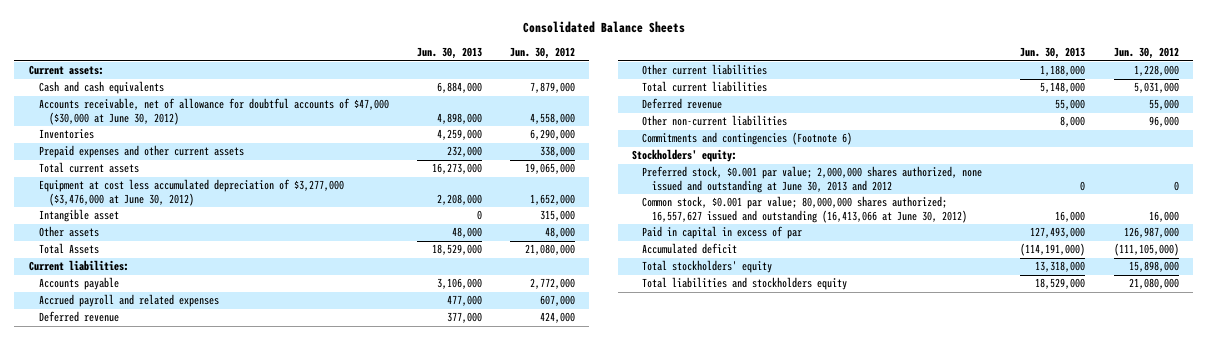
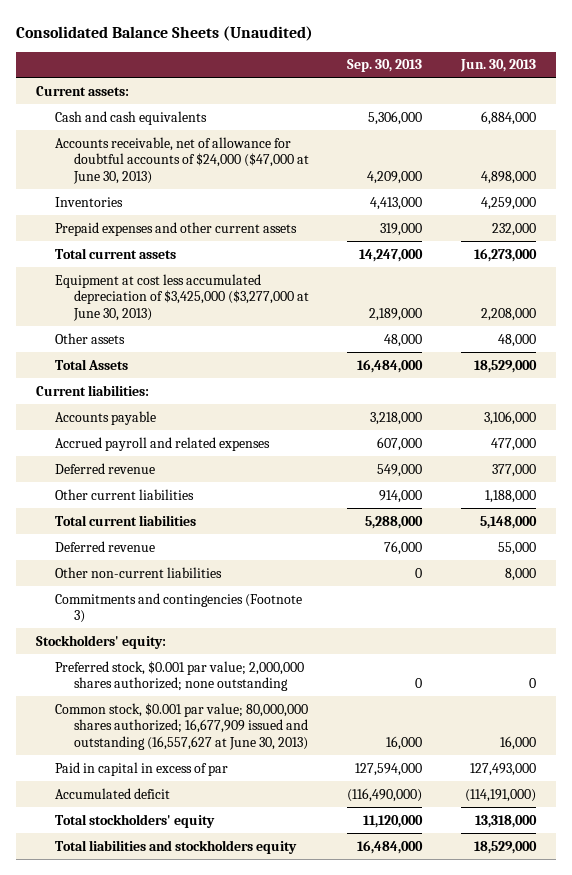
[522,21,685,34] Consolidated Balance Sheets -> [16,25,314,41] Consolidated Balance Sheets (Unaudited)
[510,47,576,60] Jun. 30, 2012 -> none
none -> [347,59,423,73] Sep. 30, 2013
[38,98,389,126] Accounts receivable, net of allowance for doubtful accounts of $47,000 ($30,000 at June 30, 2012) -> [54,136,309,185] Accounts receivable, net of allowance for doubtful accounts of $24,000 ($47,000 at June 30, 2013)
[38,209,119,223] Intangible asset -> none
[38,179,344,207] Equipment at cost less accumulated depreciation of $3,277,000 ($3,476,000 at June 30, 2012) -> [54,273,309,322] Equipment at cost less accumulated depreciation of $3,425,000 ($3,277,000 at June 30, 2013)
[642,132,853,146] Commitments and contingencies (Footnote 6) -> [54,592,302,624] Commitments and contingencies (Footnote 3)
[642,166,983,194] Preferred stock, $0.001 par value; 2,000,000 shares authorized, none issued and outstanding at June 30, 2013 and 2012 -> [54,660,304,692] Preferred stock, $0.001 par value; 2,000,000 shares authorized; none outstanding
[642,196,968,224] Common stock, $0.001 par value; 80,000,000 shares authorized; 16,557,627 issued and outstanding (16,413,066 at June 30, 2012) -> [54,702,308,751] Common stock, $0.001 par value; 80,000,000 shares authorized; 16,677,909 issued and outstanding (16,557,627 at June 30, 2013)

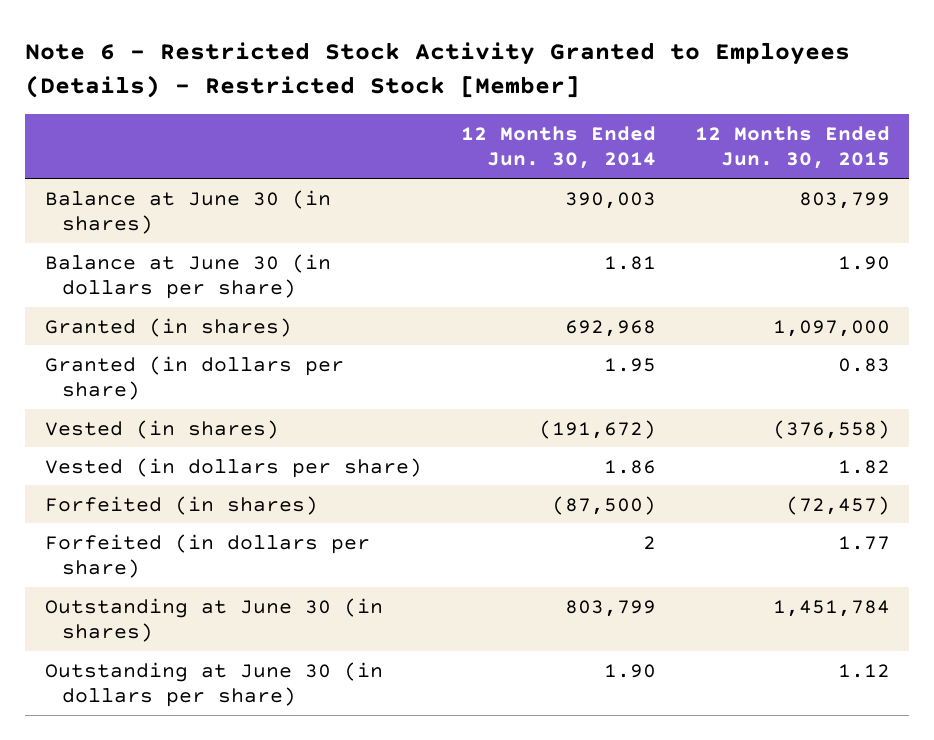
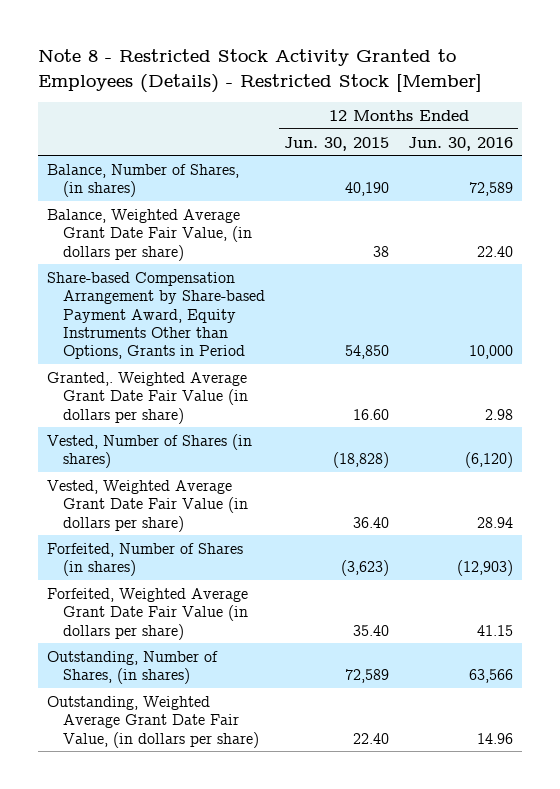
[25,42,851,98] Note 6 - Restricted Stock Activity Granted to Employees (Details) - Restricted Stock [Member] -> [37,49,482,93] Note 8 - Restricted Stock Activity Granted to Employees (Details) - Restricted Stock [Member]
[460,125,656,170] 12 Months Ended Jun. 30, 2014 -> none
none -> [408,136,514,151] Jun. 30, 2016
[44,317,292,337] Granted (in shares) -> none
[44,189,331,235] Balance at June 30 (in shares) -> [47,163,240,198] Balance, Number of Shares, (in shares)
[798,191,890,209] 803,799 -> [345,182,390,197] 40,190
[44,253,331,300] Balance at June 30 (in dollars per share) -> [47,208,253,261] Balance, Weighted Average Grant Date Fair Value, (in dollars per share)
[837,255,890,270] 1.90 -> [373,245,390,257] 38
none -> [47,271,266,360] Share-based Compensation Arrangement by Share-based Payment Award, Equity Instruments Other than Options, Grants in Period
[44,355,344,401] Granted (in dollars per share) -> [47,371,249,424] Granted,. Weighted Average Grant Date Fair Value (in dollars per share)
[837,357,890,372] 0.83 -> [353,408,390,420] 16.60
[44,419,279,439] Vested (in shares) -> [47,433,253,469] Vested, Number of Shares (in shares)
[772,419,890,439] (376,558) -> [333,452,390,469] (18,828)
[44,457,422,478] Vested (in dollars per share) -> [47,479,249,532] Vested, Weighted Average Grant Date Fair Value (in dollars per share)
[837,459,890,474] 1.82 -> [353,516,390,528] 36.40
[44,495,318,515] Forfeited (in shares) -> [47,542,244,577] Forfeited, Number of Shares (in shares)
[785,495,890,515] (72,457) -> [341,560,390,577] (3,623)
[44,533,370,579] Forfeited (in dollars per share) -> [47,587,249,640] Forfeited, Weighted Average Grant Date Fair Value (in dollars per share)
[837,535,890,550] 1.77 -> [353,624,390,636] 35.40
[44,597,383,643] Outstanding at June 30 (in shares) -> [47,650,219,685] Outstanding, Number of Shares, (in shares)
[772,599,890,617] 1,451,784 -> [345,669,390,684] 72,589
[44,661,383,708] Outstanding at June 30 (in dollars per share) -> [47,695,260,748] Outstanding, Weighted Average Grant Date Fair Value, (in dollars per share)
[837,663,890,678] 1.12 -> [353,732,390,744] 22.40

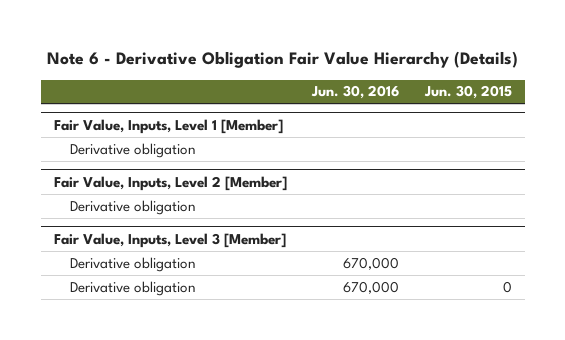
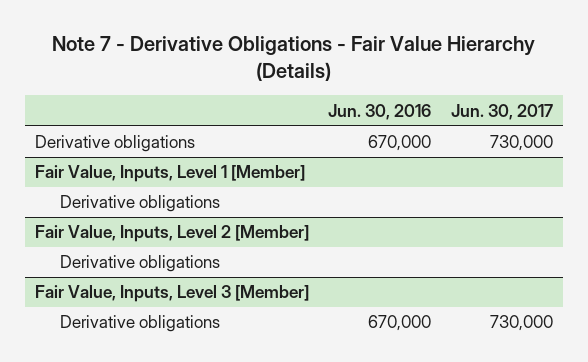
[46,51,518,69] Note 6 - Derivative Obligation Fair Value Hierarchy (Details) -> [51,36,535,82] Note 7 - Derivative Obligations - Fair Value Hierarchy (Details)
[423,85,512,100] Jun. 30, 2015 -> none
none -> [451,103,554,120] Jun. 30, 2017
none -> [34,135,195,153] Derivative obligations
[69,142,196,158] Derivative obligation -> [59,195,220,213] Derivative obligations
[69,199,196,215] Derivative obligation -> [59,255,220,273] Derivative obligations
[69,280,196,296] Derivative obligation -> none
[69,256,196,272] Derivative obligation -> [59,315,220,333] Derivative obligations

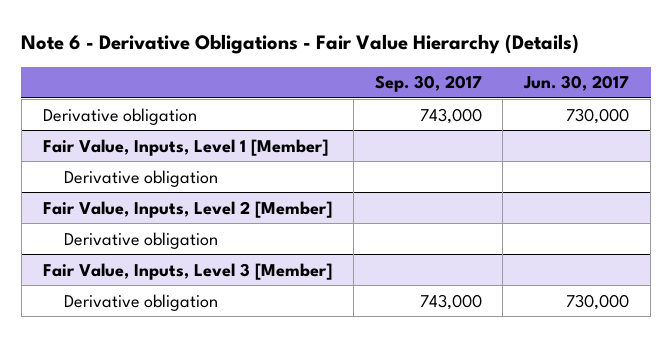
[51,36,535,82] Note 7 - Derivative Obligations - Fair Value Hierarchy (Details) -> [21,33,580,54] Note 6 - Derivative Obligations - Fair Value Hierarchy (Details)
[328,103,432,120] Jun. 30, 2016 -> none
none -> [374,75,482,93] Sep. 30, 2017
[34,135,195,153] Derivative obligations -> [42,107,197,125] Derivative obligation
[59,195,220,213] Derivative obligations -> [63,169,218,187] Derivative obligation
[59,255,220,273] Derivative obligations -> [63,231,218,249] Derivative obligation
[59,315,220,333] Derivative obligations -> [63,293,218,311] Derivative obligation

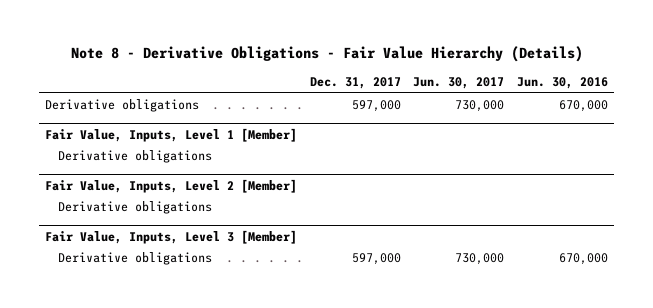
[21,33,580,54] Note 6 - Derivative Obligations - Fair Value Hierarchy (Details) -> [70,46,583,63] Note 8 - Derivative Obligations - Fair Value Hierarchy (Details)
[374,75,482,93] Sep. 30, 2017 -> none
none -> [309,77,401,90] Dec. 31, 2017
none -> [516,77,608,90] Jun. 30, 2016
[42,107,197,125] Derivative obligation -> [45,99,200,113] Derivative obligations
[63,169,218,187] Derivative obligation -> [57,150,212,164] Derivative obligations
[63,231,218,249] Derivative obligation -> [57,201,212,215] Derivative obligations
[63,293,218,311] Derivative obligation -> [57,252,212,266] Derivative obligations

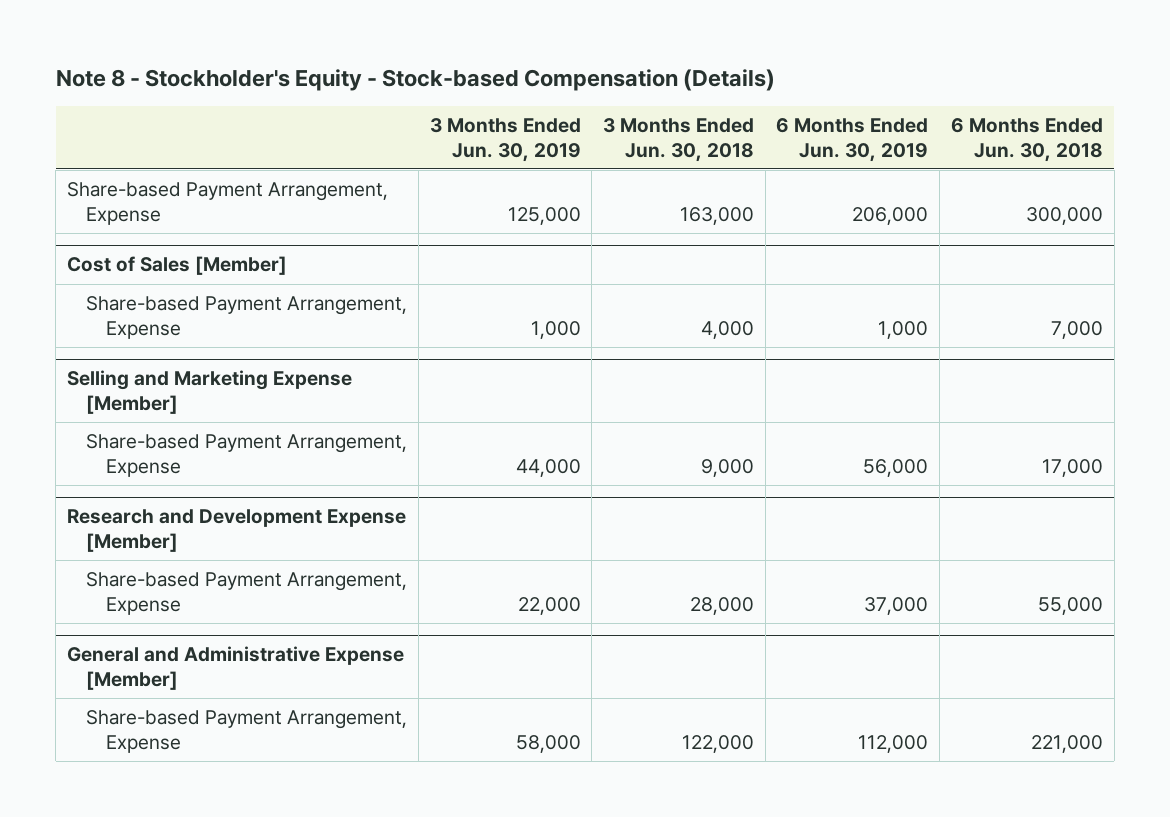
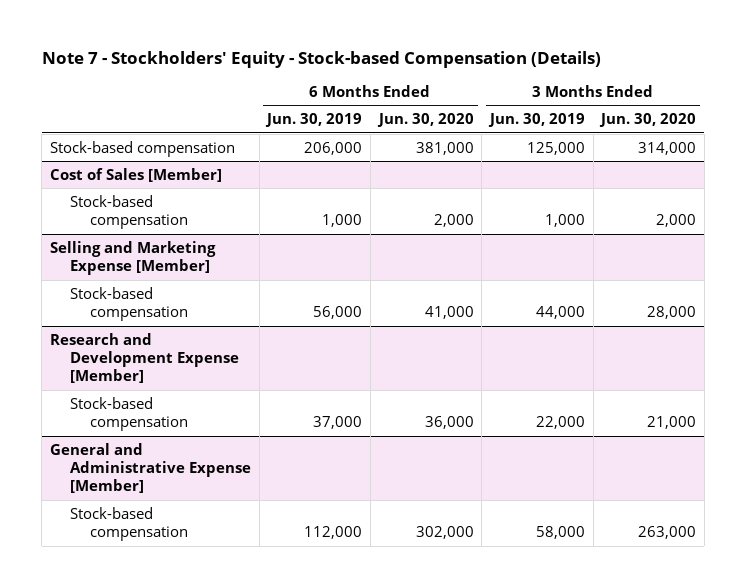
[55,69,775,92] Note 8 - Stockholder's Equity - Stock-based Compensation (Details) -> [41,51,601,69] Note 7 - Stockholders' Equity - Stock-based Compensation (Details)
[603,117,755,162] 3 Months Ended Jun. 30, 2018 -> none
[950,117,1103,162] 6 Months Ended Jun. 30, 2018 -> none
none -> [376,113,474,128] Jun. 30, 2020
none -> [599,113,697,128] Jun. 30, 2020
[67,182,389,225] Share-based Payment Arrangement, Expense -> [49,140,235,157] Stock-based compensation
[86,296,408,339] Share-based Payment Arrangement, Expense -> [69,194,188,229] Stock-based compensation
[86,434,408,477] Share-based Payment Arrangement, Expense -> [69,286,188,321] Stock-based compensation
[86,572,408,615] Share-based Payment Arrangement, Expense -> [69,396,188,431] Stock-based compensation
[86,710,408,753] Share-based Payment Arrangement, Expense -> [69,506,188,541] Stock-based compensation

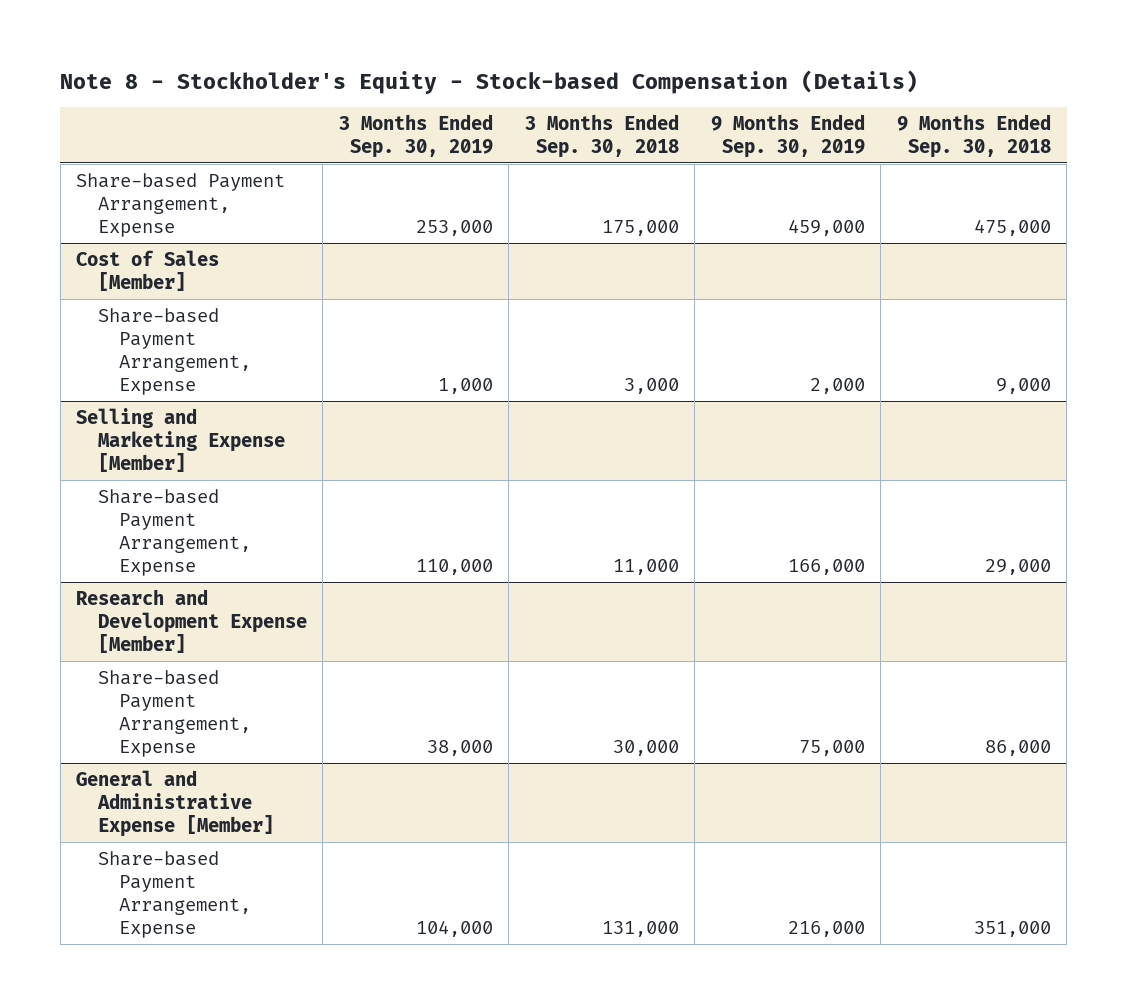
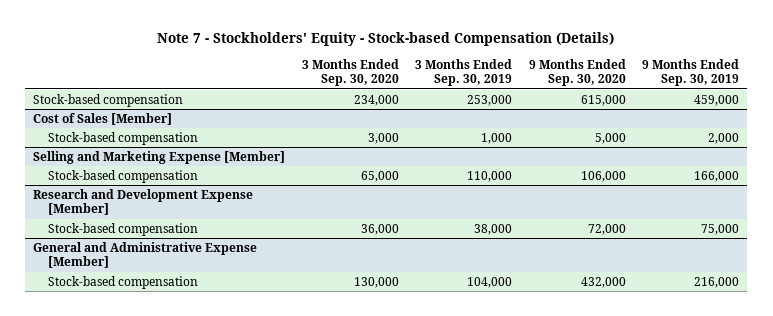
[60,69,919,94] Note 8 - Stockholder's Equity - Stock-based Compensation (Details) -> [157,32,615,47] Note 7 - Stockholders' Equity - Stock-based Compensation (Details)
[524,114,679,159] 3 Months Ended Sep. 30, 2018 -> none
[896,114,1051,159] 9 Months Ended Sep. 30, 2018 -> none
none -> [301,58,399,87] 3 Months Ended Sep. 30, 2020
none -> [528,58,626,87] 9 Months Ended Sep. 30, 2020
[76,172,286,237] Share-based Payment Arrangement, Expense -> [33,93,184,107] Stock-based compensation
[97,307,251,396] Share-based Payment Arrangement, Expense -> [48,131,199,145] Stock-based compensation
[97,488,251,577] Share-based Payment Arrangement, Expense -> [48,169,199,183] Stock-based compensation
[97,669,251,758] Share-based Payment Arrangement, Expense -> [48,222,199,236] Stock-based compensation
[97,850,251,939] Share-based Payment Arrangement, Expense -> [48,275,199,289] Stock-based compensation

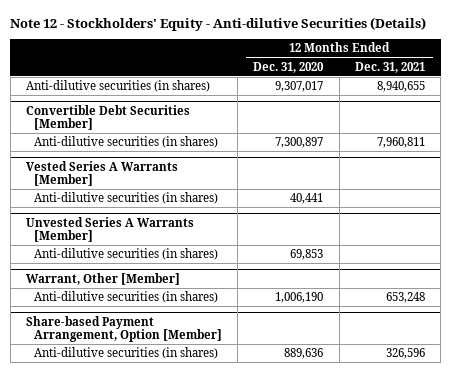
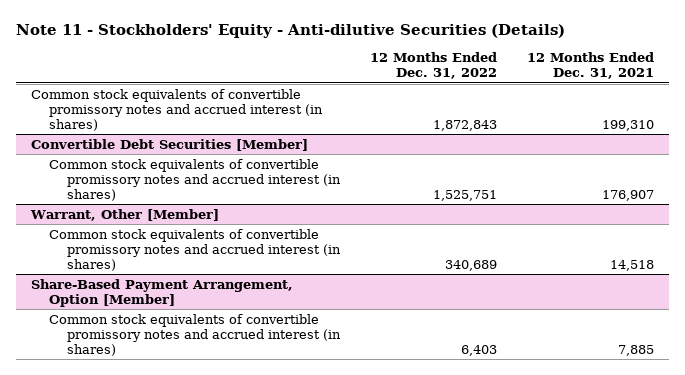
[10,16,427,31] Note 12 - Stockholders' Equity - Anti-dilutive Securities (Details) -> [15,24,565,39] Note 11 - Stockholders' Equity - Anti-dilutive Securities (Details)
[253,61,325,73] Dec. 31, 2020 -> none
none -> [369,52,497,80] 12 Months Ended Dec. 31, 2022
[25,80,210,93] Anti-dilutive securities (in shares) -> none
none -> [30,88,323,131] Common stock equivalents of convertible promissory notes and accrued interest (in shares)
[34,136,219,149] Anti-dilutive securities (in shares) -> none
[25,160,178,187] Vested Series A Warrants [Member] -> none
[34,192,219,205] Anti-dilutive securities (in shares) -> none
[25,216,194,243] Unvested Series A Warrants [Member] -> none
[34,248,219,261] Anti-dilutive securities (in shares) -> none
none -> [48,158,341,201] Common stock equivalents of convertible promissory notes and accrued interest (in shares)
[34,291,219,304] Anti-dilutive securities (in shares) -> none
[34,347,219,360] Anti-dilutive securities (in shares) -> none
none -> [48,228,341,271] Common stock equivalents of convertible promissory notes and accrued interest (in shares)
[25,315,223,343] Share-based Payment Arrangement, Option [Member] -> [30,278,293,307] Share-Based Payment Arrangement, Option [Member]
none -> [48,313,341,356] Common stock equivalents of convertible promissory notes and accrued interest (in shares)

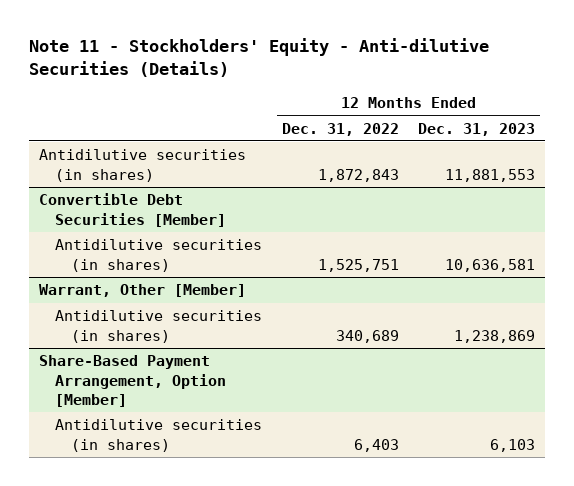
[526,52,654,80] 12 Months Ended Dec. 31, 2021 -> none
none -> [418,122,536,136] Dec. 31, 2023
[30,88,323,131] Common stock equivalents of convertible promissory notes and accrued interest (in shares) -> [38,149,246,182] Antidilutive securities (in shares)
[48,158,341,201] Common stock equivalents of convertible promissory notes and accrued interest (in shares) -> [54,239,262,272] Antidilutive securities (in shares)
[48,228,341,271] Common stock equivalents of convertible promissory notes and accrued interest (in shares) -> [54,310,262,343] Antidilutive securities (in shares)
[48,313,341,356] Common stock equivalents of convertible promissory notes and accrued interest (in shares) -> [54,419,262,452] Antidilutive securities (in shares)

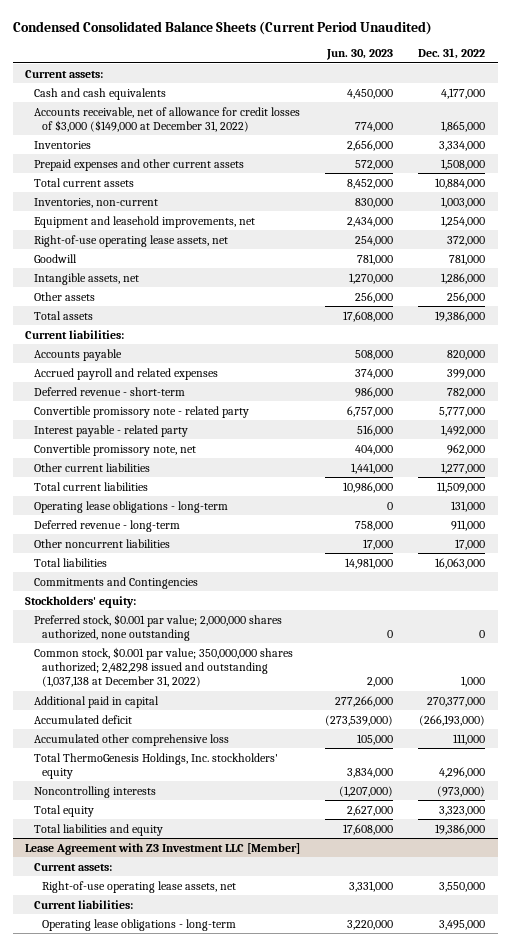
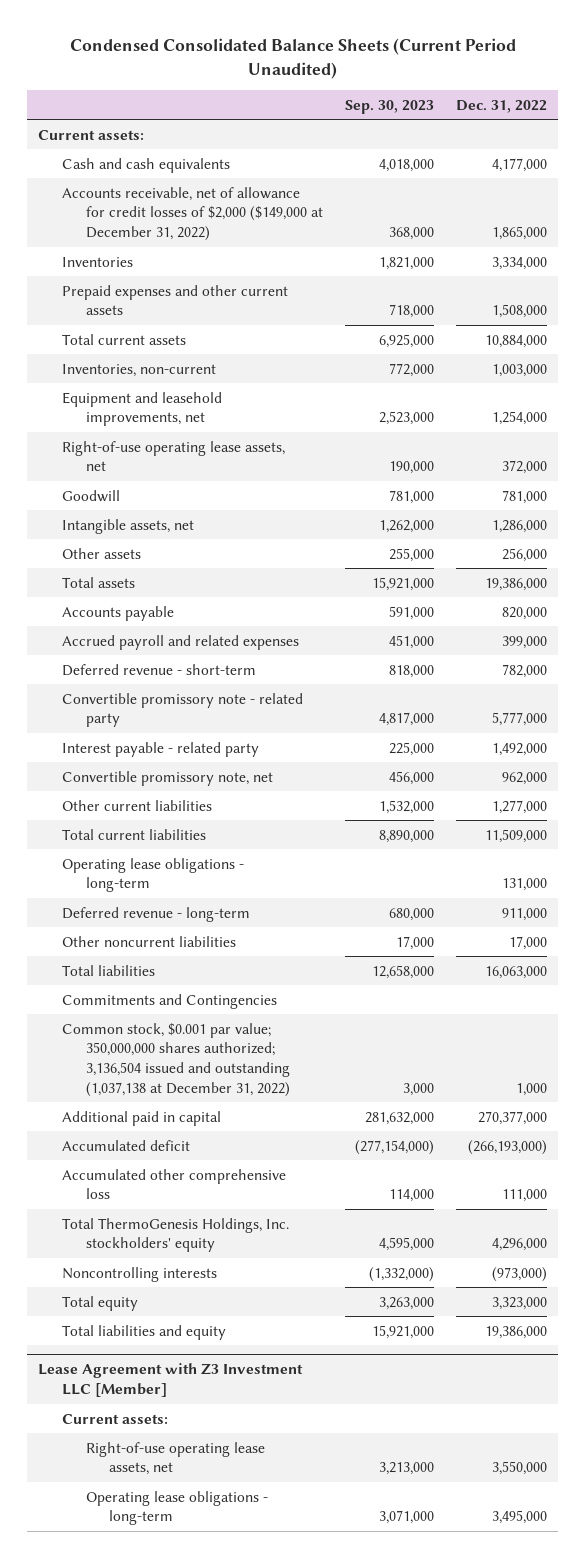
[326,49,394,61] Jun. 30, 2023 -> none
none -> [344,99,434,114] Sep. 30, 2023
[33,106,300,132] Accounts receivable, net of allowance for credit losses of $3,000 ($149,000 at December 31, 2022) -> [61,186,323,241] Accounts receivable, net of allowance for credit losses of $2,000 ($149,000 at December 31, 2022)
[25,329,125,339] Current liabilities: -> none
[25,595,137,608] Stockholders' equity: -> none
[33,613,282,641] Preferred stock, $0.001 par value; 2,000,000 shares authorized, none outstanding -> none
[33,646,293,688] Common stock, $0.001 par value; 350,000,000 shares authorized; 2,482,298 issued and outstanding (1,037,138 at December 31, 2022) -> [61,1022,290,1097] Common stock, $0.001 par value; 350,000,000 shares authorized; 3,136,504 issued and outstanding (1,037,138 at December 31, 2022)
[33,899,133,909] Current liabilities: -> none

